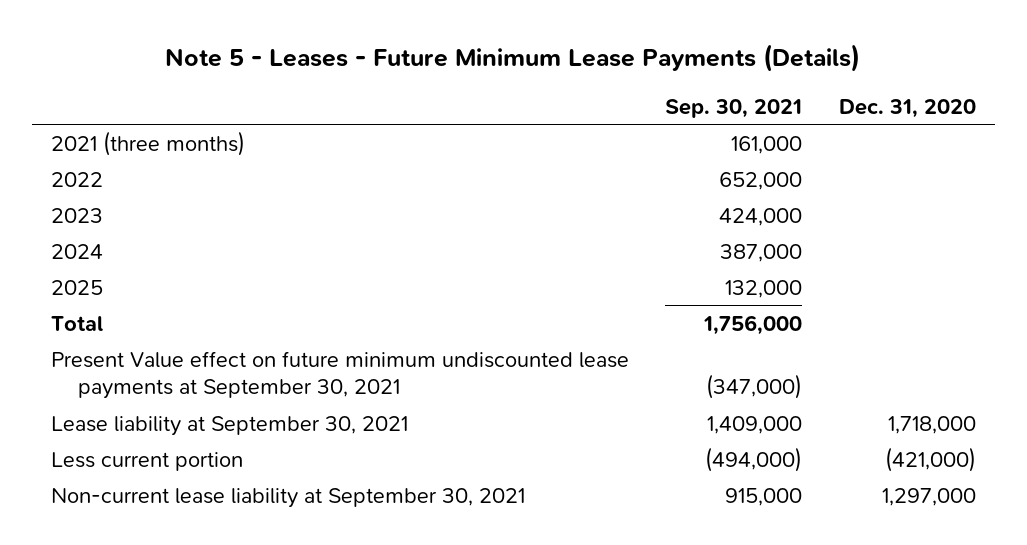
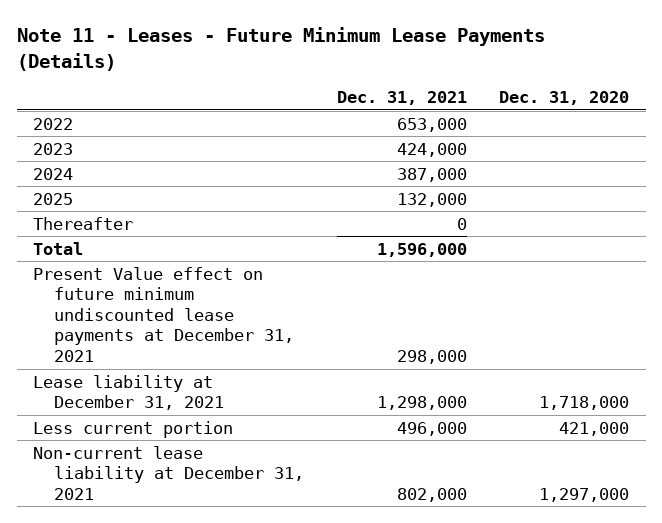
[165,44,861,73] Note 5 - Leases - Future Minimum Lease Payments (Details) -> [16,27,545,72] Note 11 - Leases - Future Minimum Lease Payments (Details)
[665,98,803,118] Sep. 30, 2021 -> none
none -> [336,91,467,106] Dec. 31, 2021
[50,130,245,156] 2021 (three months) -> none
none -> [32,216,133,230] Thereafter
[50,350,629,400] Present Value effect on future minimum undiscounted lease payments at September 30, 2021 -> [32,266,295,362] Present Value effect on future minimum undiscounted lease payments at December 31, 2021
[50,415,408,436] Lease liability at September 30, 2021 -> [32,374,225,411] Lease liability at December 31, 2021
[885,446,977,472] (421,000) -> [559,421,630,436] 421,000
[50,487,525,508] Non-current lease liability at September 30, 2021 -> [32,445,305,500] Non-current lease liability at December 31, 2021

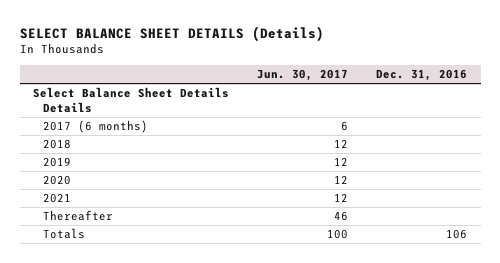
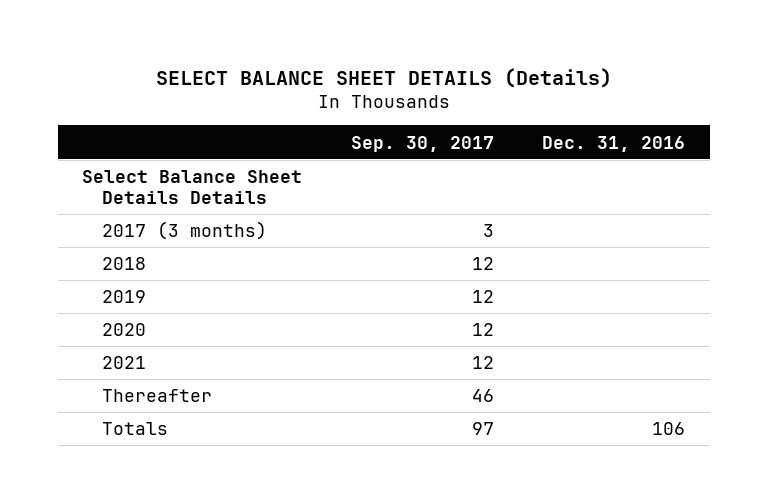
[257,69,349,82] Jun. 30, 2017 -> none
none -> [350,135,494,152] Sep. 30, 2017
[43,120,149,134] 2017 (6 months) -> [102,221,268,241] 2017 (3 months)

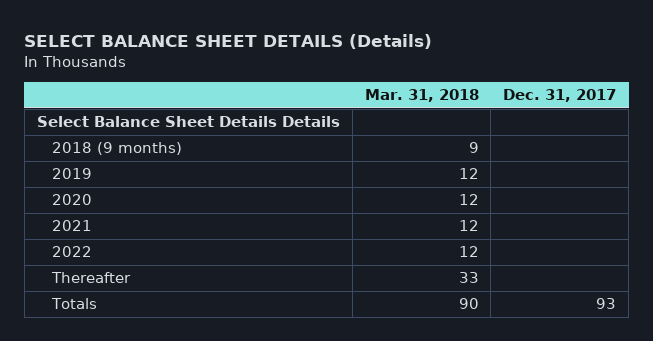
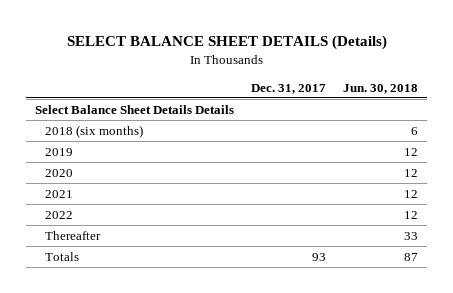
[364,89,479,103] Mar. 31, 2018 -> none
none -> [343,83,419,94] Jun. 30, 2018
[51,142,182,156] 2018 (9 months) -> [44,124,143,138] 2018 (six months)

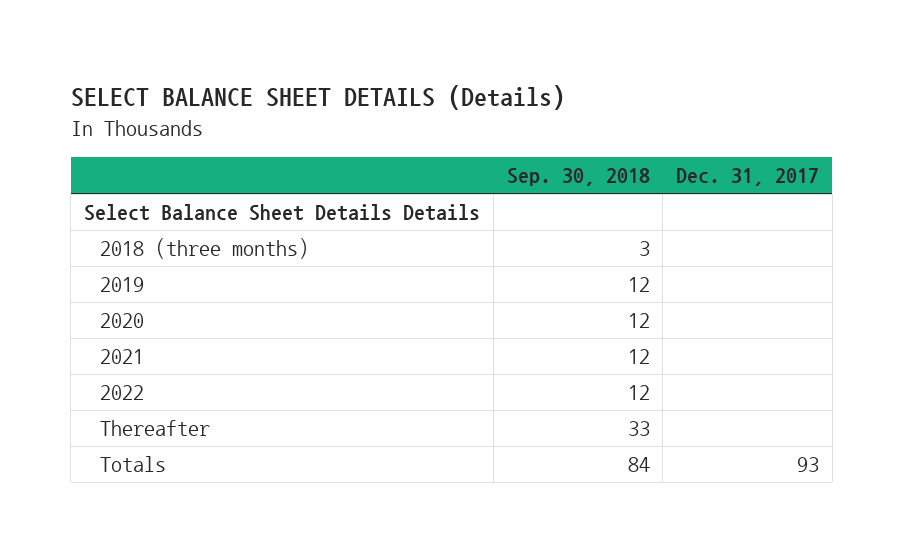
[343,83,419,94] Jun. 30, 2018 -> none
none -> [506,168,650,187] Sep. 30, 2018
[44,124,143,138] 2018 (six months) -> [100,238,310,260] 2018 (three months)

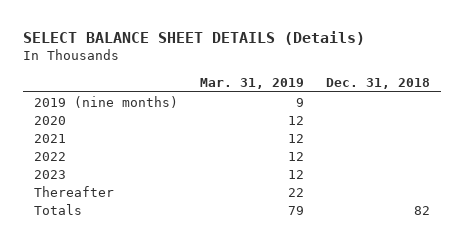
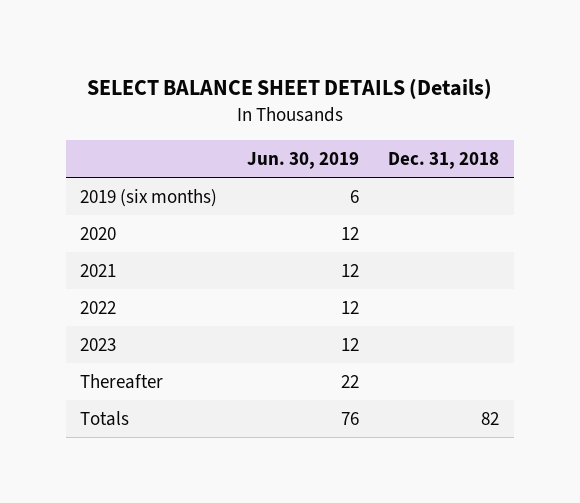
[199,78,304,90] Mar. 31, 2019 -> none
none -> [246,152,359,170] Jun. 30, 2019
[33,95,178,108] 2019 (nine months) -> [80,188,218,207] 2019 (six months)

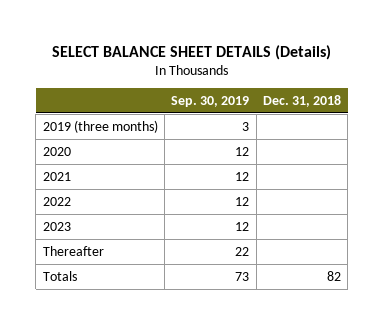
[246,152,359,170] Jun. 30, 2019 -> none
none -> [171,95,250,107] Sep. 30, 2019
[80,188,218,207] 2019 (six months) -> [42,119,158,133] 2019 (three months)

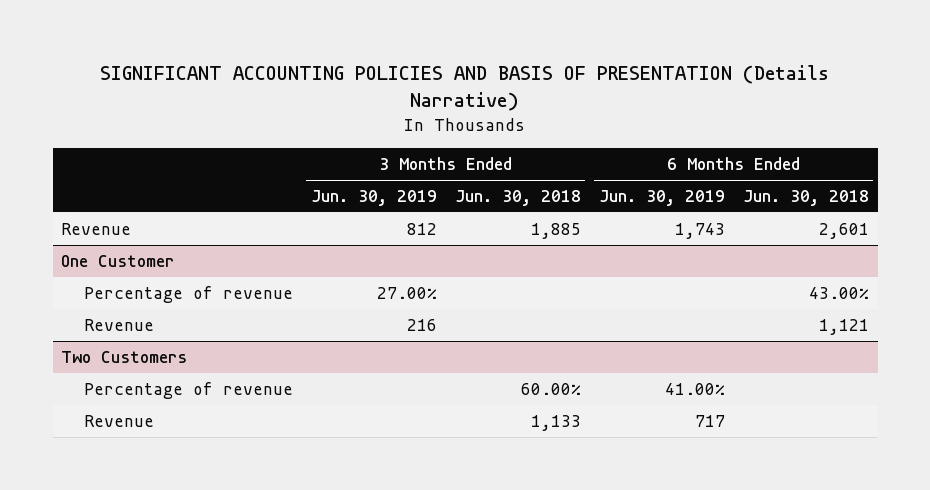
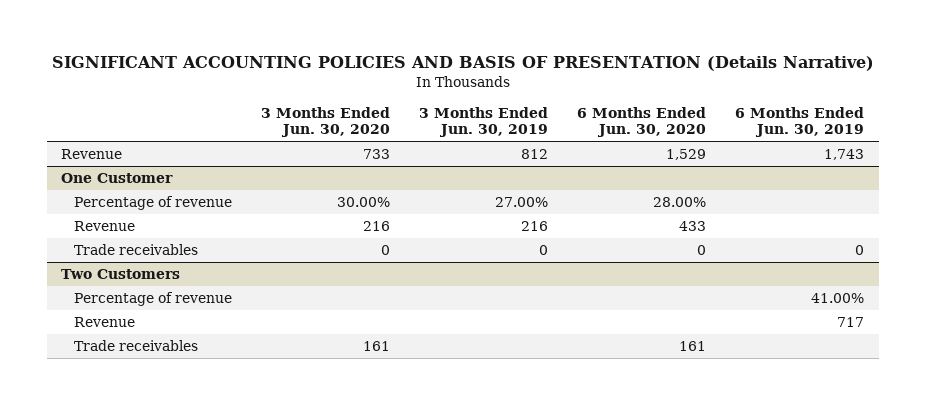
[454,190,581,207] Jun. 30, 2018 -> none
[742,190,869,207] Jun. 30, 2018 -> none
none -> [261,106,391,138] 3 Months Ended Jun. 30, 2020
none -> [577,106,707,138] 6 Months Ended Jun. 30, 2020
none -> [73,244,198,256] Trade receivables
none -> [73,340,198,352] Trade receivables

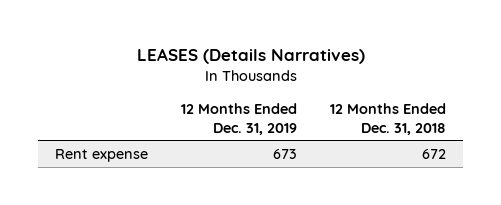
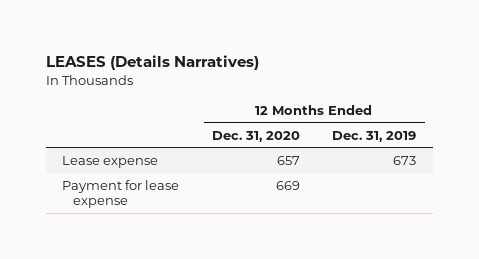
[330,102,447,135] 12 Months Ended Dec. 31, 2018 -> none
none -> [211,130,300,142] Dec. 31, 2020
[55,149,149,163] Rent expense -> [62,155,159,168] Lease expense
none -> [62,179,180,209] Payment for lease expense

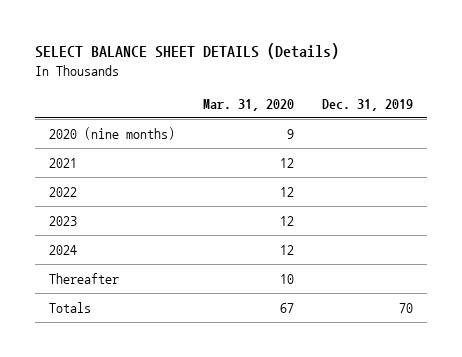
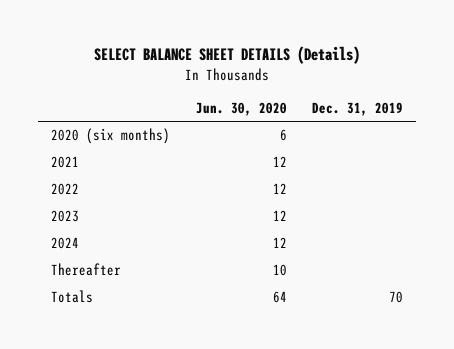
[202,98,294,111] Mar. 31, 2020 -> none
none -> [195,101,287,116] Jun. 30, 2020
[48,126,175,140] 2020 (nine months) -> [50,128,170,145] 2020 (six months)

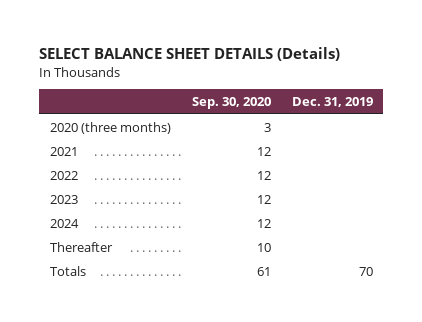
[195,101,287,116] Jun. 30, 2020 -> none
none -> [191,97,271,110] Sep. 30, 2020
[50,128,170,145] 2020 (six months) -> [49,121,171,134] 2020 (three months)

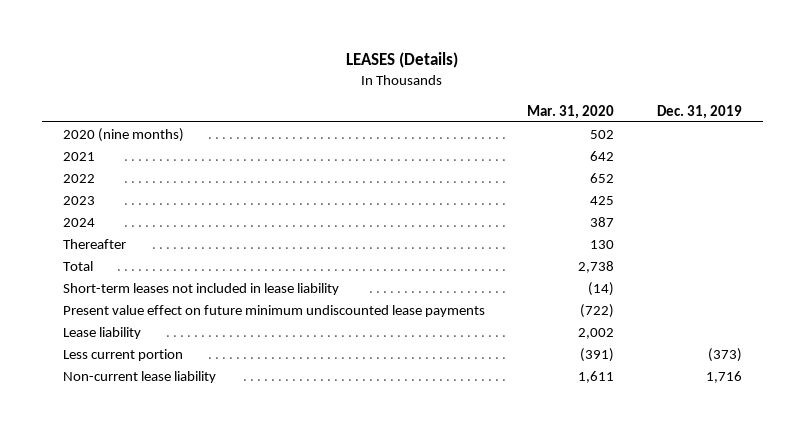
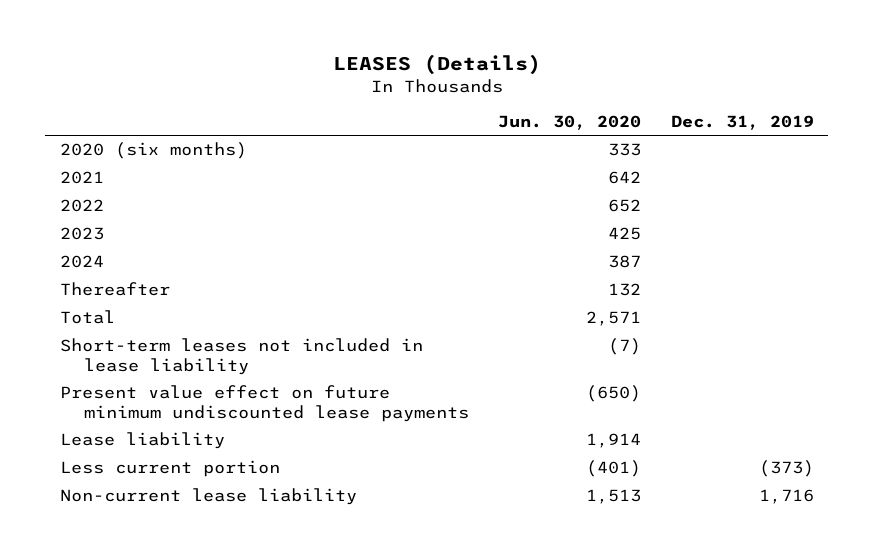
[527,104,615,119] Mar. 31, 2020 -> none
none -> [498,115,642,131] Jun. 30, 2020
[62,127,184,142] 2020 (nine months) -> [59,142,247,160] 2020 (six months)

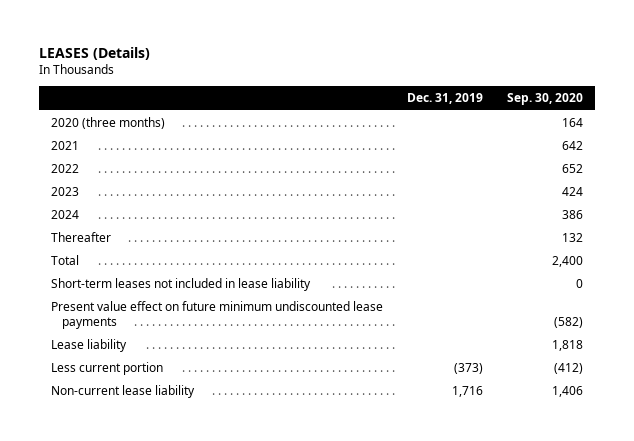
[498,115,642,131] Jun. 30, 2020 -> none
none -> [506,93,583,106] Sep. 30, 2020
[59,142,247,160] 2020 (six months) -> [51,117,166,130] 2020 (three months)

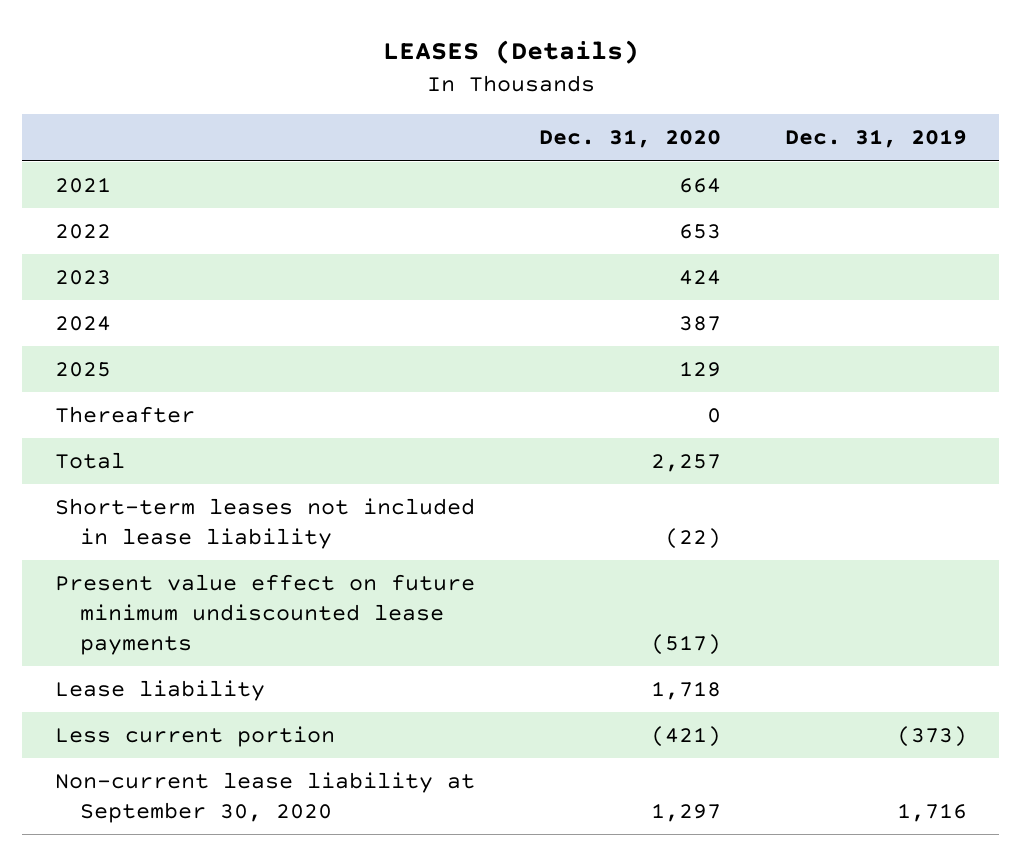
[506,93,583,106] Sep. 30, 2020 -> none
none -> [538,129,721,149] Dec. 31, 2020
[51,117,166,130] 2020 (three months) -> none
none -> [54,362,111,378] 2025
[51,385,196,399] Non-current lease liability -> [54,772,475,824] Non-current lease liability at September 30, 2020

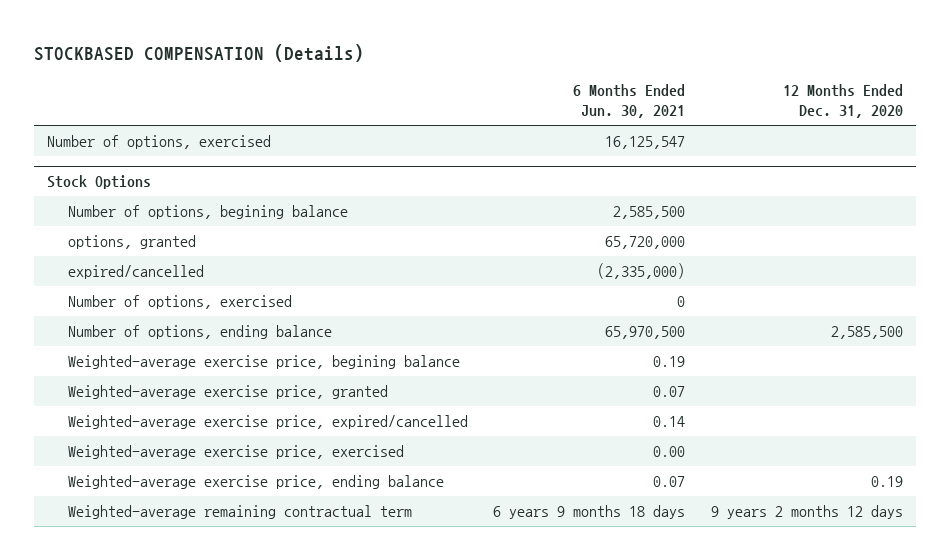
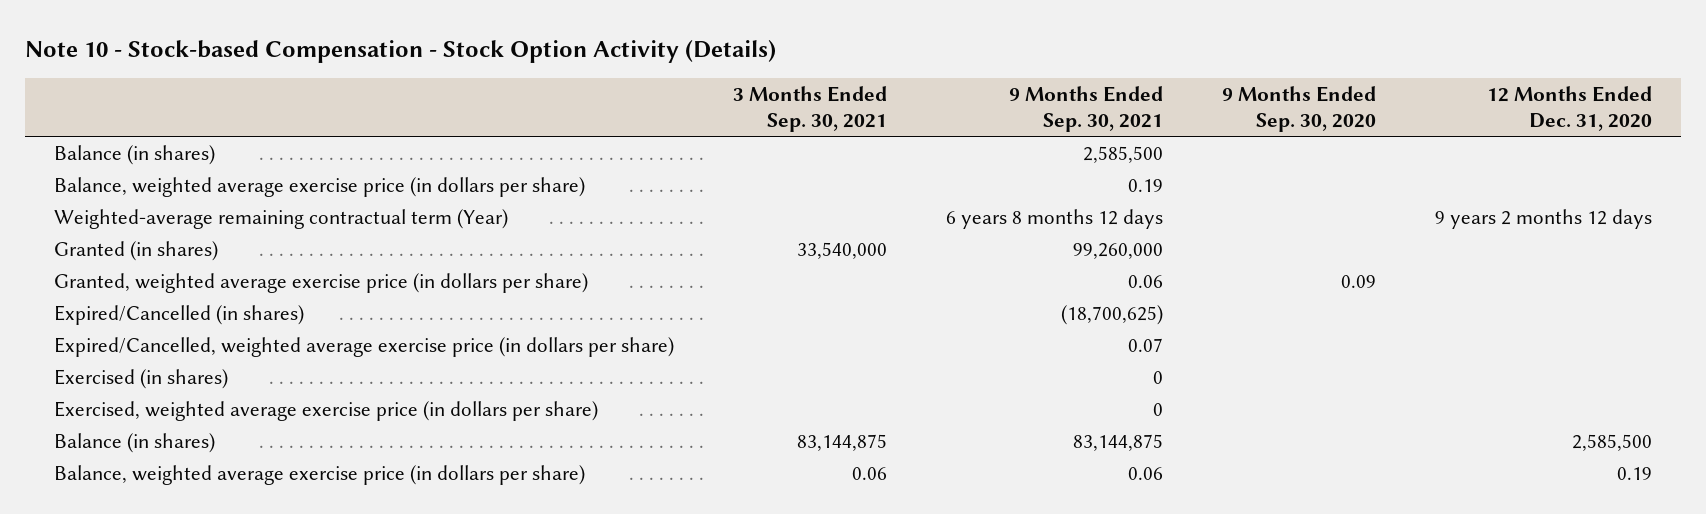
[33,43,364,62] STOCKBASED COMPENSATION (Details) -> [24,40,776,64] Note 10 - Stock-based Compensation - Stock Option Activity (Details)
[573,83,686,119] 6 Months Ended Jun. 30, 2021 -> none
none -> [733,85,888,132] 3 Months Ended Sep. 30, 2021
none -> [1008,85,1163,132] 9 Months Ended Sep. 30, 2021
none -> [1221,85,1376,132] 9 Months Ended Sep. 30, 2020
[46,175,151,190] Stock Options -> none
[67,204,348,219] Number of options, begining balance -> none
[67,234,196,249] options, granted -> none
[67,264,204,279] expired/cancelled -> none
[67,294,292,309] Number of options, exercised -> none
[67,324,332,339] Number of options, ending balance -> none
[67,354,460,369] Weighted-average exercise price, begining balance -> none
[67,384,388,399] Weighted-average exercise price, granted -> none
[67,414,468,429] Weighted-average exercise price, expired/cancelled -> none
[67,444,404,459] Weighted-average exercise price, exercised -> none
[67,474,444,489] Weighted-average exercise price, ending balance -> none
[67,504,412,519] Weighted-average remaining contractual term -> none
none -> [54,144,216,165] Balance (in shares)
none -> [54,176,586,197] Balance, weighted average exercise price (in dollars per share)
none -> [54,208,509,229] Weighted-average remaining contractual term (Year)
none -> [54,240,219,261] Granted (in shares)
none -> [54,272,589,293] Granted, weighted average exercise price (in dollars per share)
none -> [54,304,305,325] Expired/Cancelled (in shares)
none -> [54,336,675,357] Expired/Cancelled, weighted average exercise price (in dollars per share)
[46,134,271,149] Number of options, exercised -> [54,368,229,389] Exercised (in shares)
none -> [54,400,599,421] Exercised, weighted average exercise price (in dollars per share)
none -> [54,432,216,453] Balance (in shares)
none -> [54,464,586,485] Balance, weighted average exercise price (in dollars per share)

